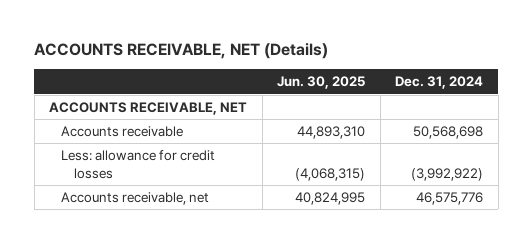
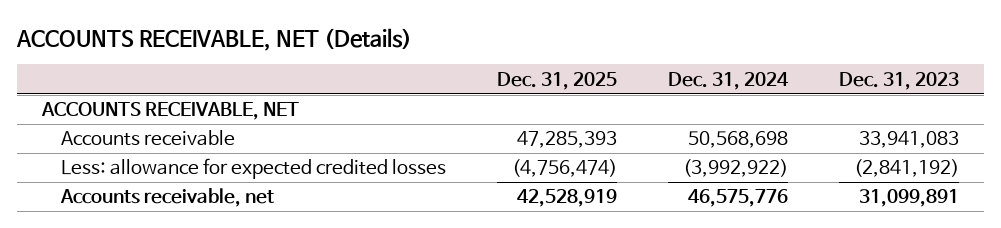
[277,76,366,90] Jun. 30, 2025 -> none
none -> [496,71,617,90] Dec. 31, 2025
none -> [838,71,959,90] Dec. 31, 2023
[61,150,216,179] Less: allowance for credit losses -> [60,158,446,180] Less: allowance for expected credited losses

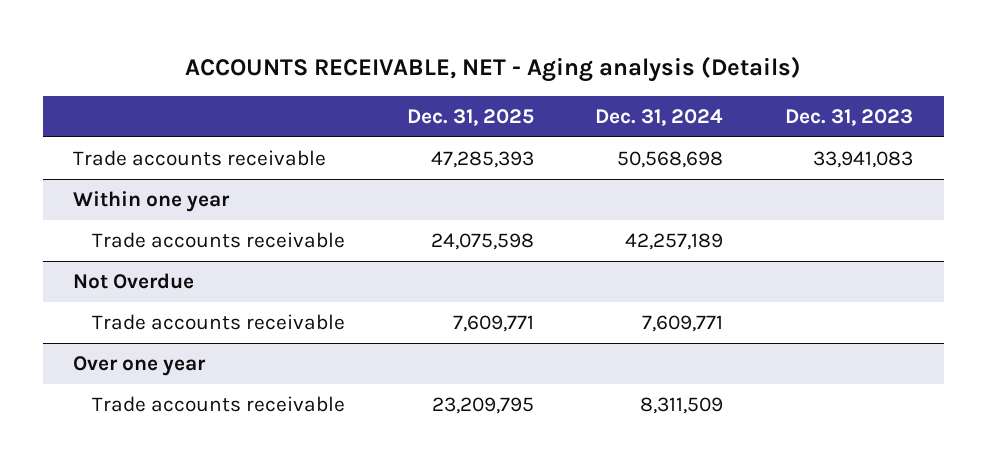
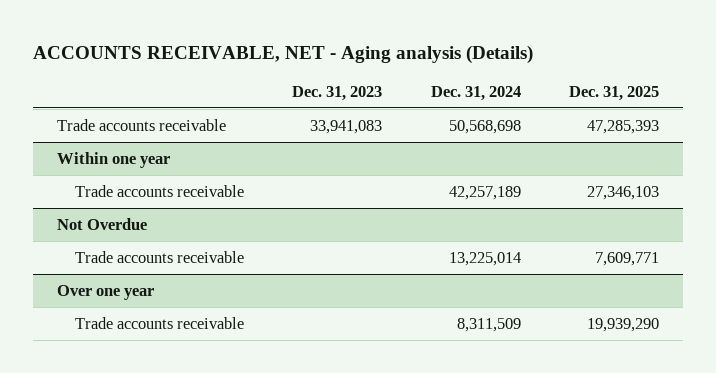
[430,232,534,250] 24,075,598 -> [586,185,659,200] 27,346,103
[642,314,724,332] 7,609,771 -> [448,251,521,266] 13,225,014
[431,396,534,414] 23,209,795 -> [586,317,659,332] 19,939,290

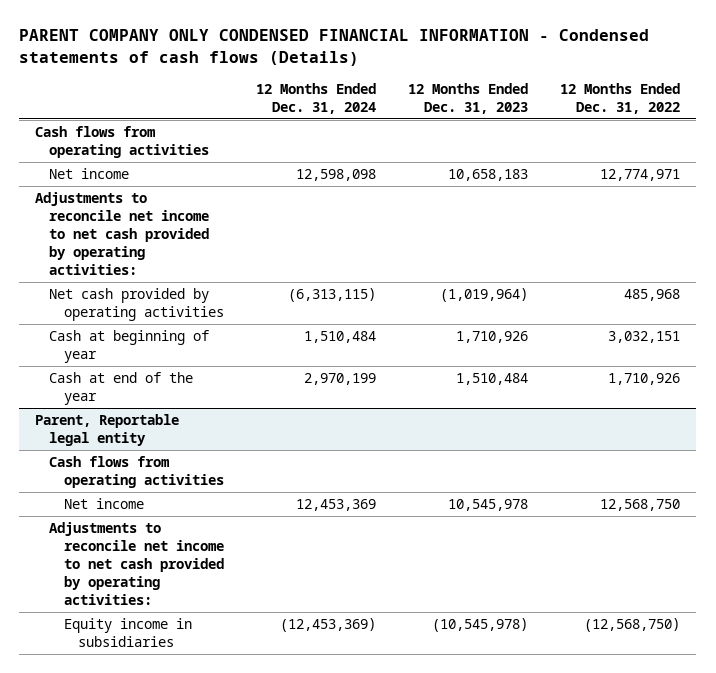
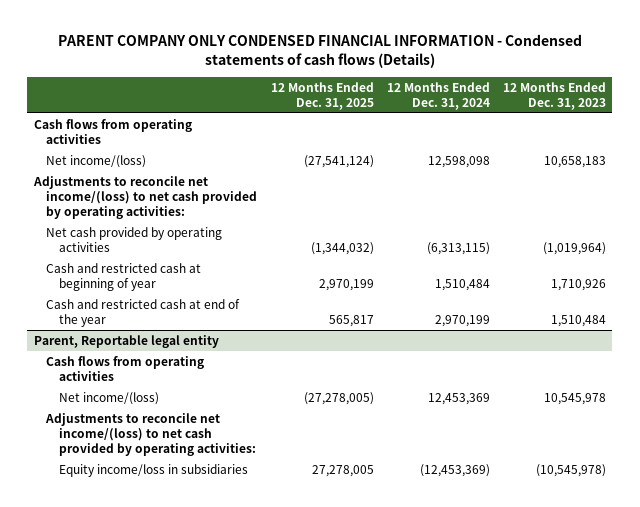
[560,82,681,115] 12 Months Ended Dec. 31, 2022 -> none
none -> [270,81,374,110] 12 Months Ended Dec. 31, 2025
[49,167,130,179] Net income -> [46,154,147,168] Net income/(loss)
[35,191,210,276] Adjustments to reconcile net income to net cash provided by operating activities: -> [33,175,258,220] Adjustments to reconcile net income/(loss) to net cash provided by operating activities:
[49,329,210,364] Cash at beginning of year -> [46,262,202,291] Cash and restricted cash at beginning of year
[49,371,194,406] Cash at end of the year -> [46,298,241,327] Cash and restricted cash at end of the year
[63,497,144,509] Net income -> [58,391,159,405] Net income/(loss)
[49,521,224,606] Adjustments to reconcile net income to net cash provided by operating activities: -> [45,412,256,457] Adjustments to reconcile net income/(loss) to net cash provided by operating activities:
[63,617,192,648] Equity income in subsidiaries -> [58,463,248,477] Equity income/loss in subsidiaries

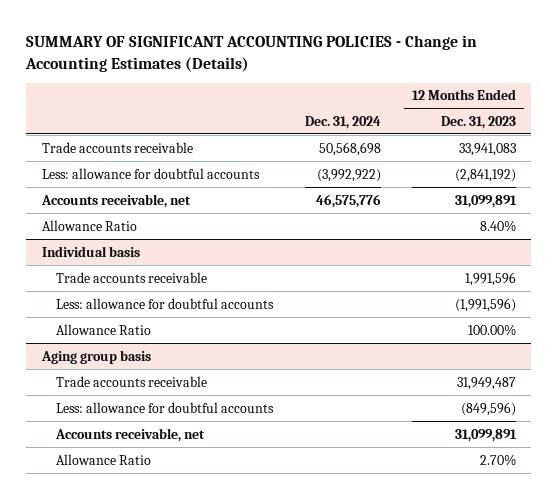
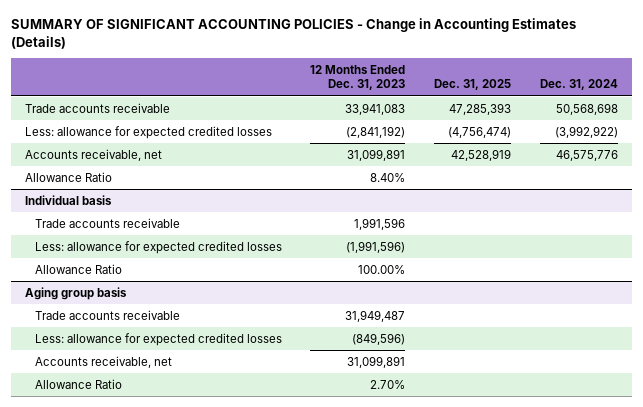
none -> [434,79,512,91] Dec. 31, 2025
[41,167,260,179] Less: allowance for doubtful accounts -> [25,125,273,139] Less: allowance for expected credited losses
[56,297,275,309] Less: allowance for doubtful accounts -> [34,240,282,254] Less: allowance for expected credited losses
[56,401,275,413] Less: allowance for doubtful accounts -> [34,332,282,346] Less: allowance for expected credited losses

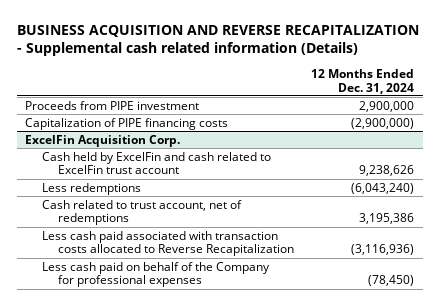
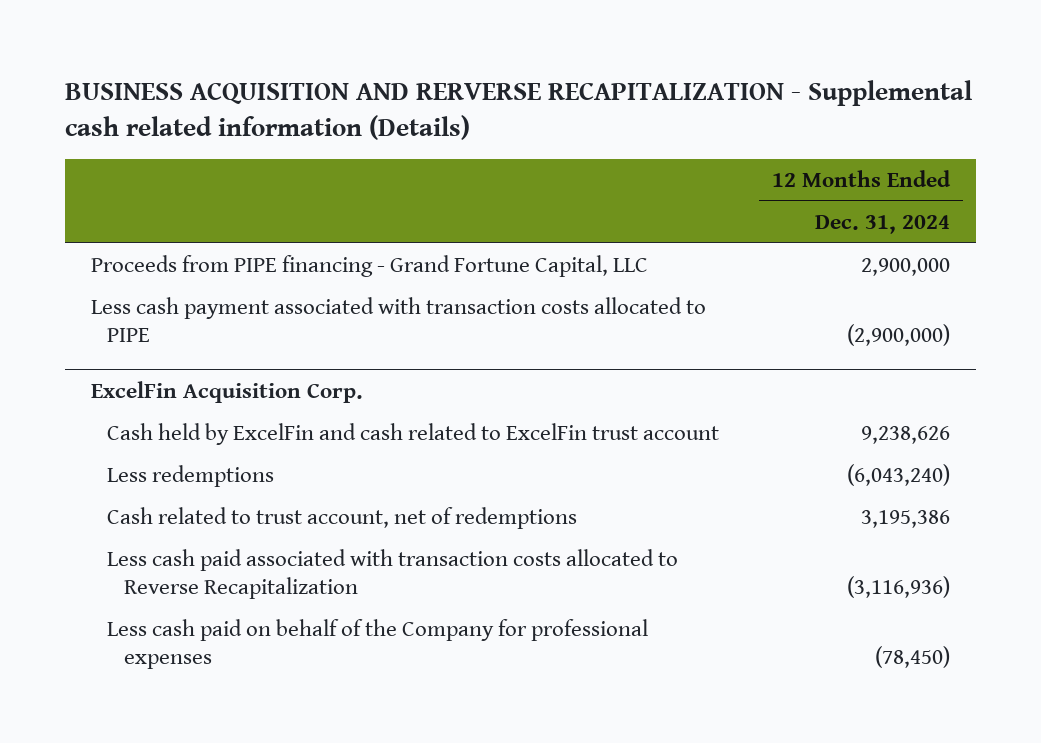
[16,24,419,57] BUSINESS ACQUISITION AND REVERSE RECAPITALIZATION - Supplemental cash related information (Details) -> [64,80,972,141] BUSINESS ACQUISITION AND RERVERSE RECAPITALIZATION - Supplemental cash related information (Details)
[25,100,200,110] Proceeds from PIPE investment -> [90,255,648,278] Proceeds from PIPE financing - Grand Fortune Capital, LLC
[25,117,229,130] Capitalization of PIPE financing costs -> [90,297,706,342] Less cash payment associated with transaction costs allocated to PIPE

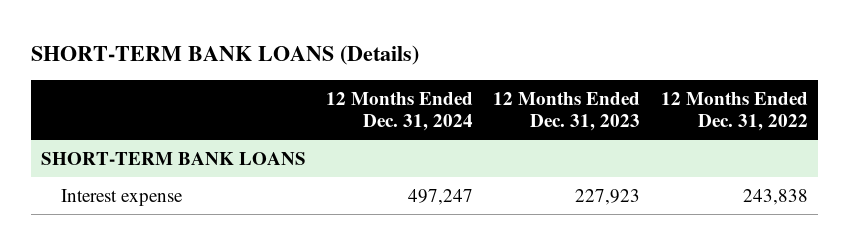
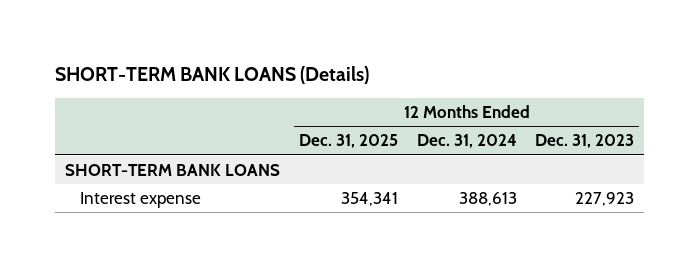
[660,91,808,132] 12 Months Ended Dec. 31, 2022 -> none
none -> [298,134,398,149] Dec. 31, 2025
[408,188,474,205] 497,247 -> [458,191,517,206] 388,613

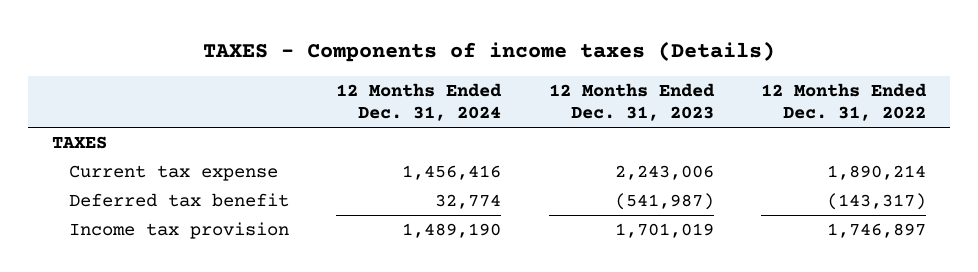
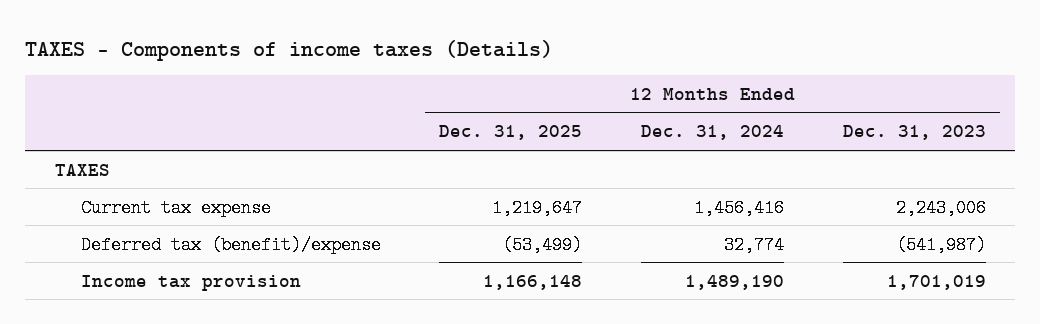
[761,83,928,122] 12 Months Ended Dec. 31, 2022 -> none
none -> [439,125,583,141] Dec. 31, 2025
[68,193,289,208] Deferred tax benefit -> [80,235,381,254] Deferred tax (benefit)/expense

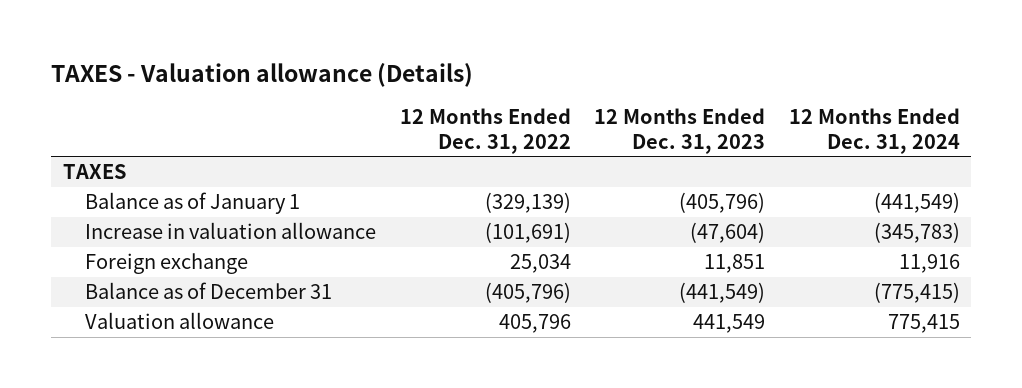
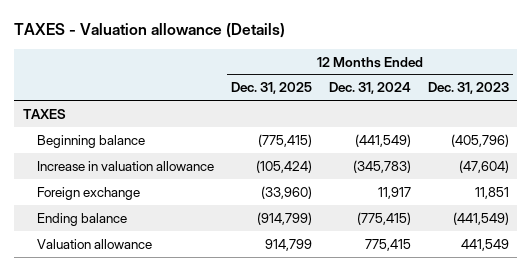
[399,107,571,154] 12 Months Ended Dec. 31, 2022 -> none
none -> [231,82,313,95] Dec. 31, 2025
[85,192,301,215] Balance as of January 1 -> [37,134,146,148] Beginning balance
[898,254,960,274] 11,916 -> [377,186,411,199] 11,917
[85,282,333,300] Balance as of December 31 -> [37,212,128,226] Ending balance

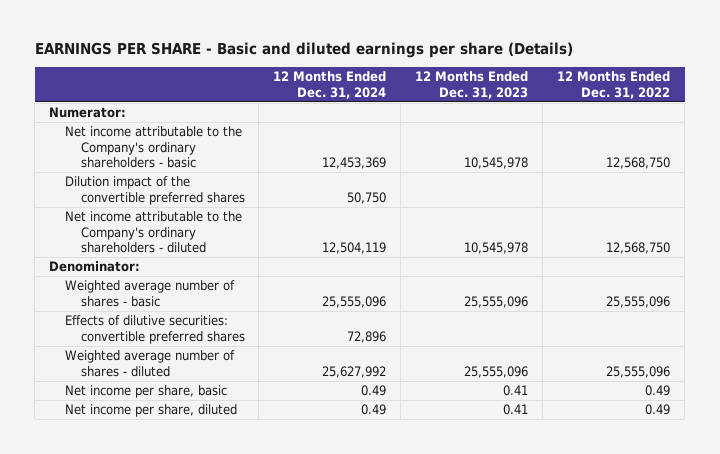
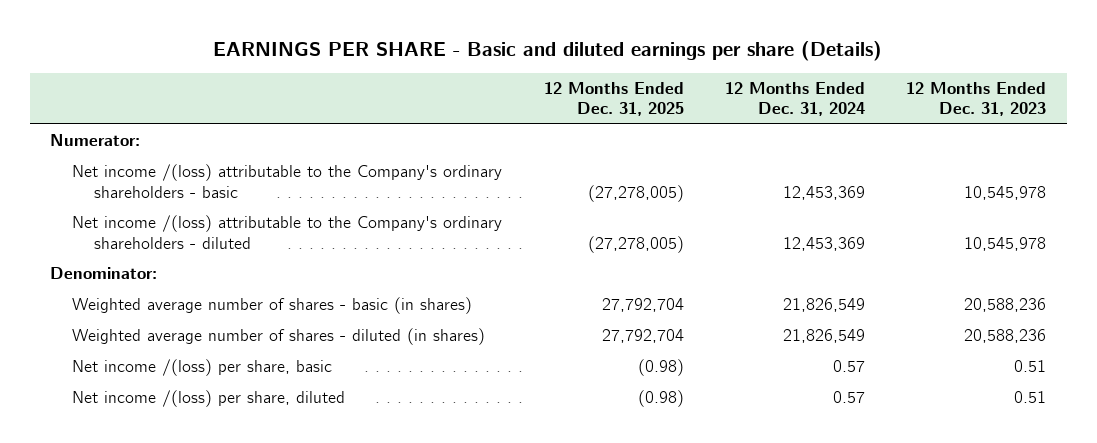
[557,71,671,99] 12 Months Ended Dec. 31, 2022 -> none
none -> [543,81,684,117] 12 Months Ended Dec. 31, 2025
[64,176,245,205] Dilution impact of the convertible preferred shares -> none
[64,126,242,169] Net income attributable to the Company's ordinary shareholders - basic -> [72,164,503,198] Net income /(loss) attributable to the Company's ordinary shareholders - basic
[64,211,242,254] Net income attributable to the Company's ordinary shareholders - diluted -> [72,215,503,249] Net income /(loss) attributable to the Company's ordinary shareholders - diluted
[322,242,387,255] 12,504,119 -> [783,236,866,251] 12,453,369
[64,315,245,344] Effects of dilutive securities: convertible preferred shares -> none
[64,280,235,307] Weighted average number of shares - basic -> [72,297,473,315] Weighted average number of shares - basic (in shares)
[322,295,387,308] 25,555,096 -> [783,298,866,313] 21,826,549
[464,295,529,308] 25,555,096 -> [964,298,1047,313] 20,588,236
[64,350,235,377] Weighted average number of shares - diluted -> [72,328,486,346] Weighted average number of shares - diluted (in shares)
[322,365,387,378] 25,627,992 -> [783,329,866,344] 21,826,549
[464,365,529,378] 25,555,096 -> [964,329,1047,344] 20,588,236
[64,385,227,399] Net income per share, basic -> [72,359,333,377] Net income /(loss) per share, basic
[361,385,387,397] 0.49 -> [833,360,866,373] 0.57
[503,385,529,397] 0.41 -> [1014,360,1047,373] 0.51
[64,404,237,418] Net income per share, diluted -> [72,390,346,408] Net income /(loss) per share, diluted
[361,404,387,416] 0.49 -> [833,391,866,404] 0.57
[503,404,529,416] 0.41 -> [1014,391,1047,404] 0.51

